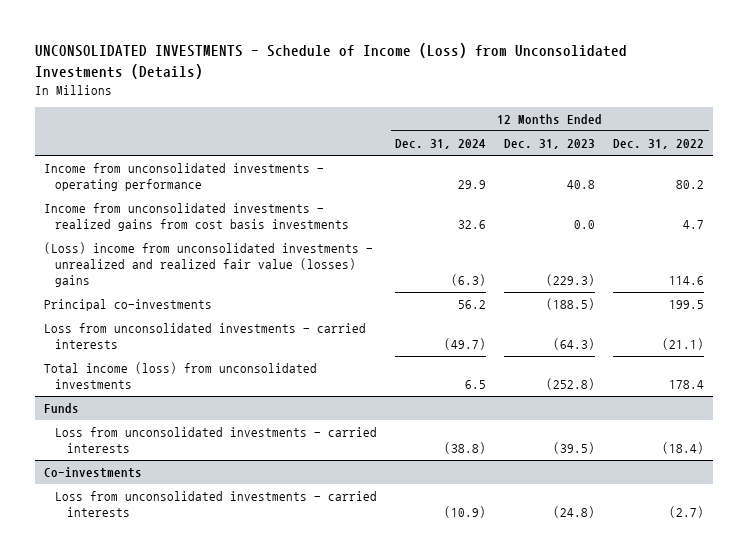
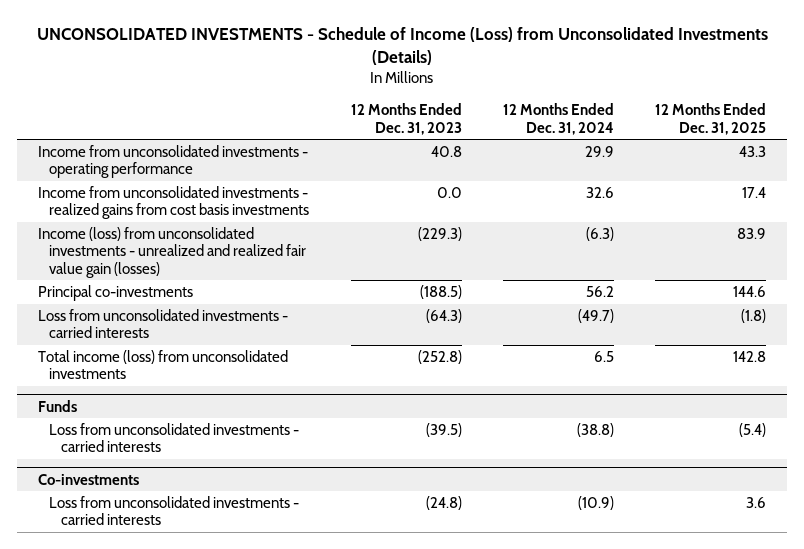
[613,139,705,150] Dec. 31, 2022 -> none
none -> [655,103,767,135] 12 Months Ended Dec. 31, 2025
[43,242,373,288] (Loss) income from unconsolidated investments - unrealized and realized fair value (losses) gains -> [37,227,307,278] Income (loss) from unconsolidated investments - unrealized and realized fair value gain (losses)

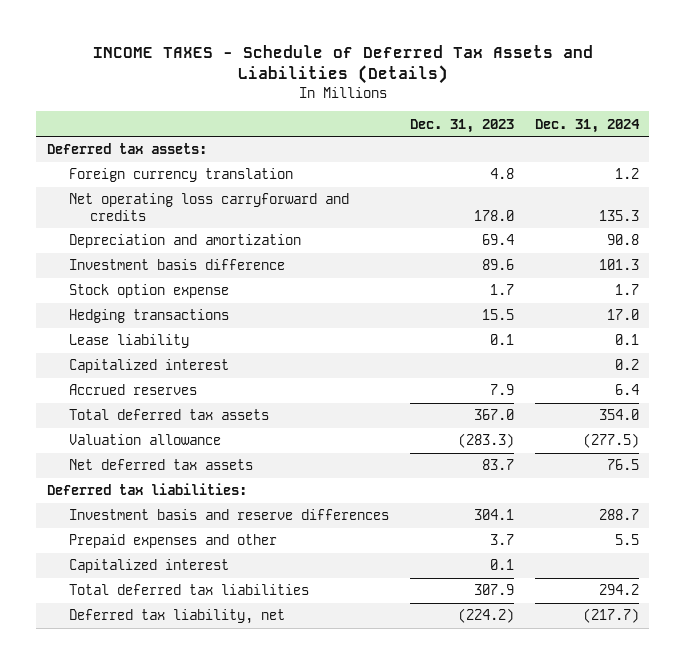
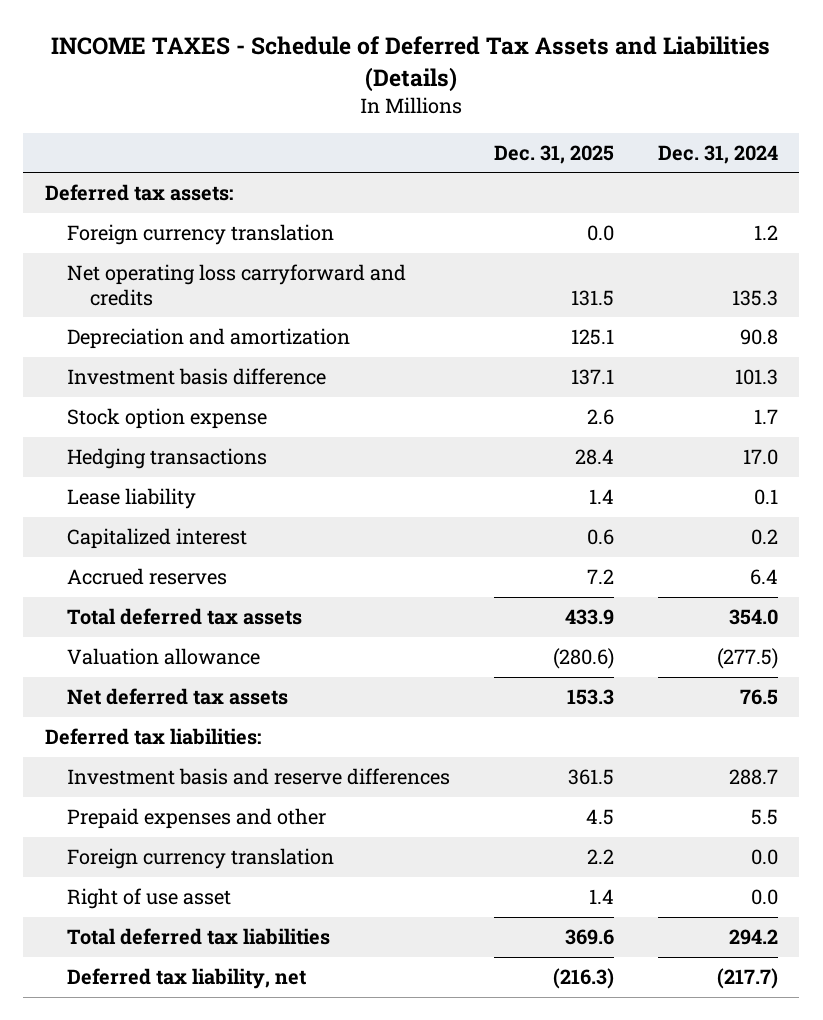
[409,118,514,133] Dec. 31, 2023 -> none
none -> [494,144,615,164] Dec. 31, 2025
[68,559,229,574] Capitalized interest -> none
none -> [67,848,335,870] Foreign currency translation
none -> [67,888,232,910] Right of use asset

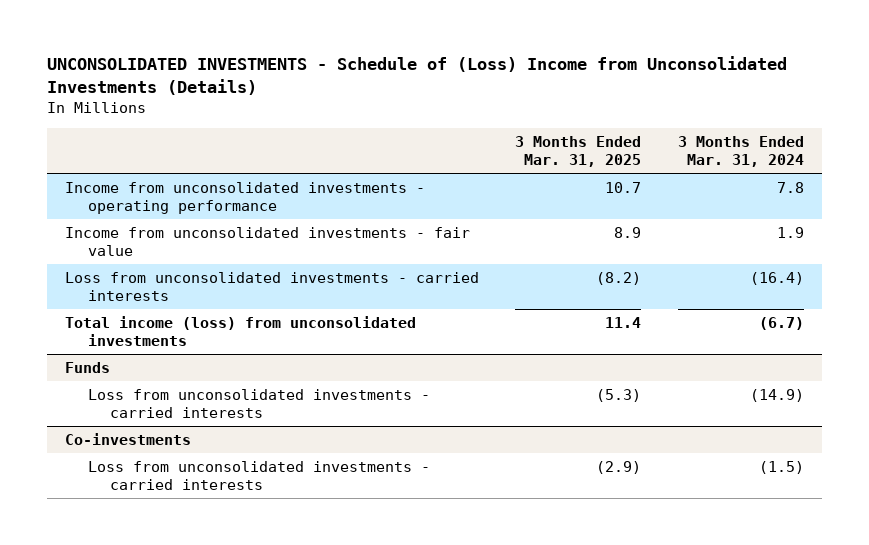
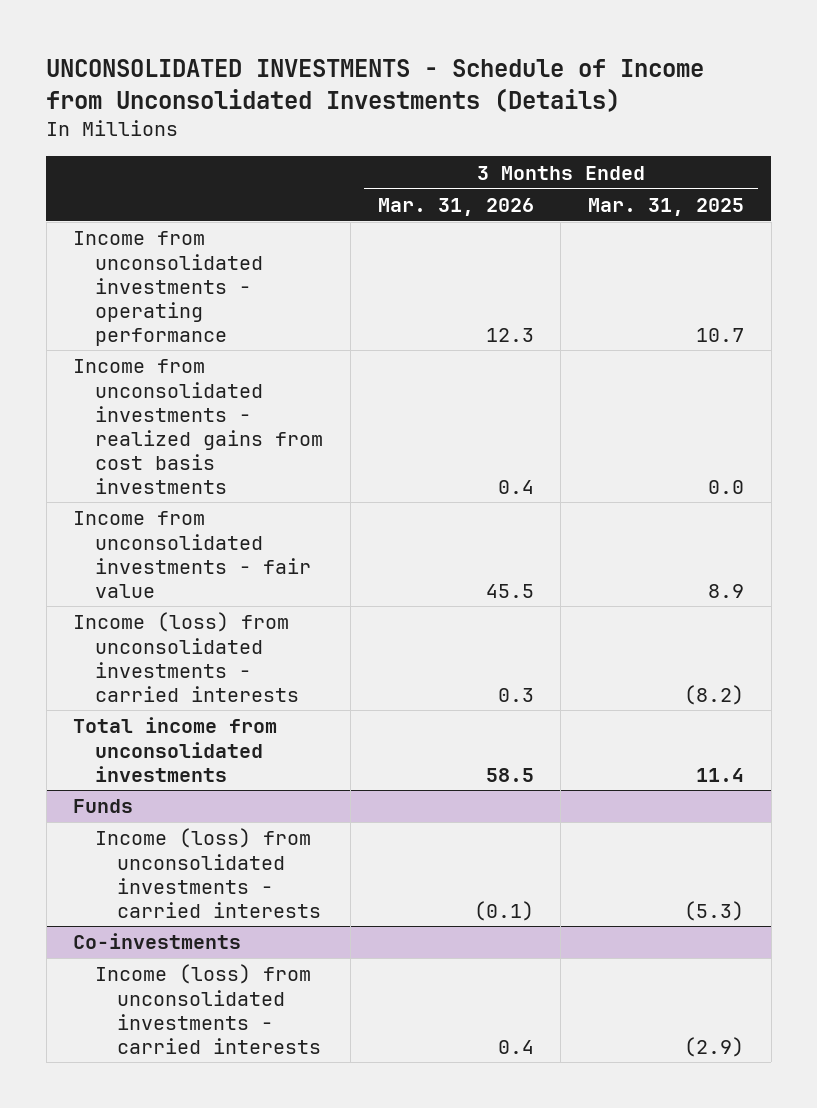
[46,56,787,96] UNCONSOLIDATED INVESTMENTS - Schedule of (Loss) Income from Unconsolidated Investments (Details) -> [46,59,705,112] UNCONSOLIDATED INVESTMENTS - Schedule of Income from Unconsolidated Investments (Details)
[677,136,804,168] 3 Months Ended Mar. 31, 2024 -> none
none -> [377,198,534,217] Mar. 31, 2026
none -> [73,359,324,494] Income from unconsolidated investments - realized gains from cost basis investments
[65,271,480,301] Loss from unconsolidated investments - carried interests -> [73,612,300,702] Income (loss) from unconsolidated investments - carried interests
[65,315,417,346] Total income (loss) from unconsolidated investments -> [73,717,278,782] Total income from unconsolidated investments
[87,388,430,418] Loss from unconsolidated investments - carried interests -> [95,828,321,918] Income (loss) from unconsolidated investments - carried interests
[87,460,430,490] Loss from unconsolidated investments - carried interests -> [95,964,321,1054] Income (loss) from unconsolidated investments - carried interests

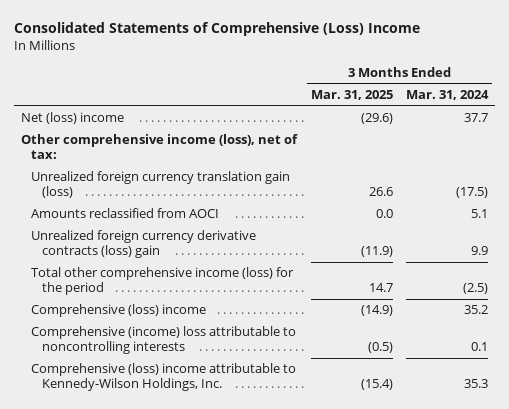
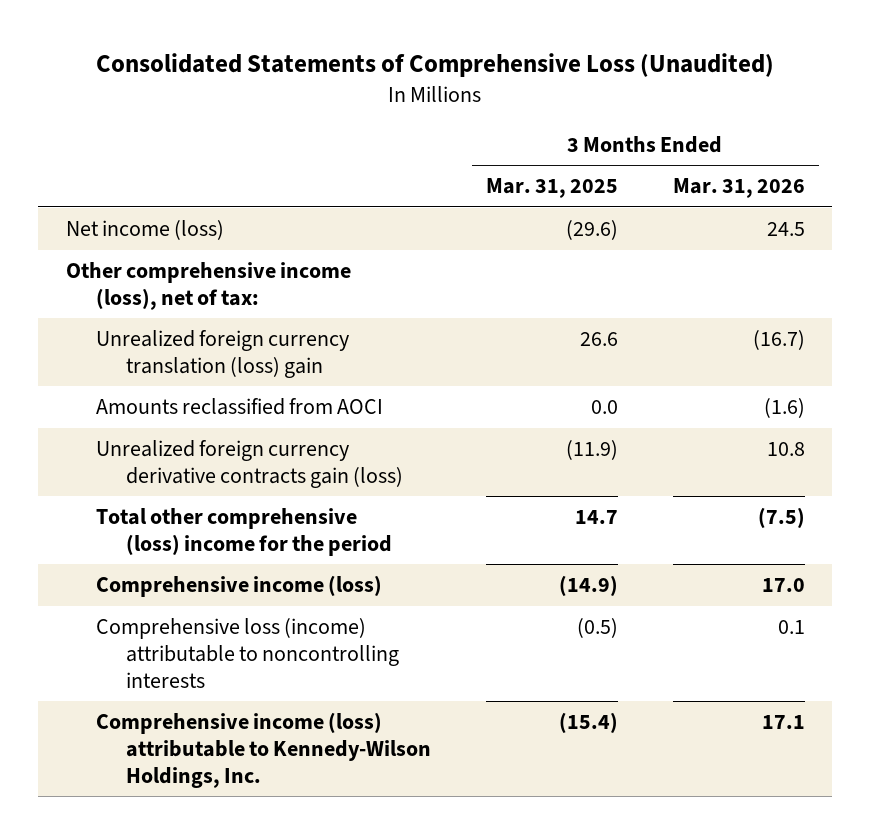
[14,22,421,37] Consolidated Statements of Comprehensive (Loss) Income -> [96,53,775,78] Consolidated Statements of Comprehensive Loss (Unaudited)
[406,90,490,101] Mar. 31, 2024 -> none
none -> [672,178,805,199] Mar. 31, 2026
[20,112,124,125] Net (loss) income -> [65,219,224,240] Net income (loss)
[31,171,291,199] Unrealized foreign currency translation gain (loss) -> [96,329,350,378] Unrealized foreign currency translation (loss) gain
[31,230,257,259] Unrealized foreign currency derivative contracts (loss) gain -> [96,439,404,488] Unrealized foreign currency derivative contracts gain (loss)
[31,267,295,296] Total other comprehensive income (loss) for the period -> [96,507,393,556] Total other comprehensive (loss) income for the period
[31,304,207,318] Comprehensive (loss) income -> [96,574,383,597] Comprehensive income (loss)
[31,326,297,355] Comprehensive (income) loss attributable to noncontrolling interests -> [96,617,400,688] Comprehensive loss (income) attributable to noncontrolling interests
[31,363,297,392] Comprehensive (loss) income attributable to Kennedy-Wilson Holdings, Inc. -> [96,711,432,788] Comprehensive income (loss) attributable to Kennedy-Wilson Holdings, Inc.

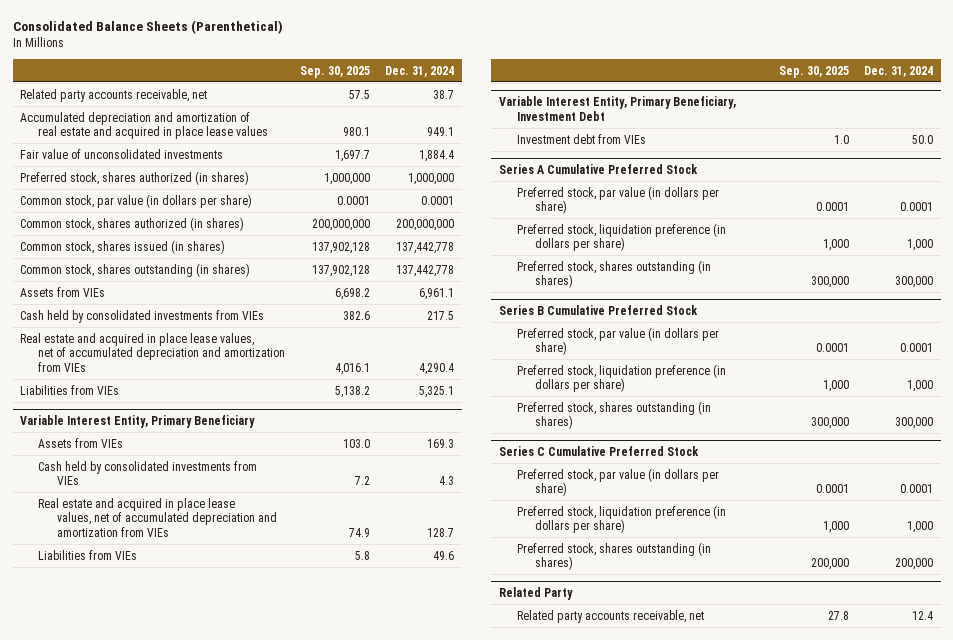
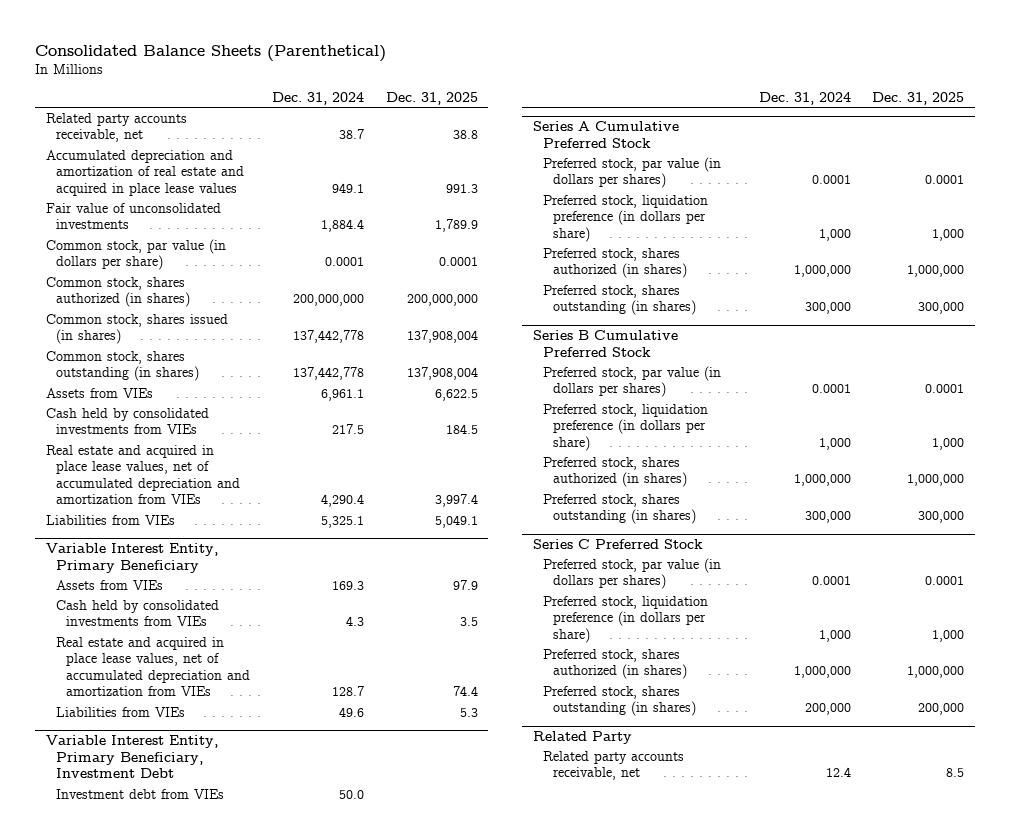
[300,65,371,78] Sep. 30, 2025 -> none
none -> [385,91,478,105] Dec. 31, 2025
[20,170,250,185] Preferred stock, shares authorized (in shares) -> none
[517,185,720,215] Preferred stock, par value (in dollars per share) -> [542,156,721,189] Preferred stock, par value (in dollars per shares)
none -> [542,247,687,279] Preferred stock, shares authorized (in shares)
[517,326,720,356] Preferred stock, par value (in dollars per share) -> [542,365,721,398] Preferred stock, par value (in dollars per shares)
none -> [542,456,687,488] Preferred stock, shares authorized (in shares)
[498,445,699,456] Series C Cumulative Preferred Stock -> [532,538,703,549] Series C Preferred Stock
[517,467,720,497] Preferred stock, par value (in dollars per share) -> [542,557,721,590] Preferred stock, par value (in dollars per shares)
none -> [542,648,687,680] Preferred stock, shares authorized (in shares)

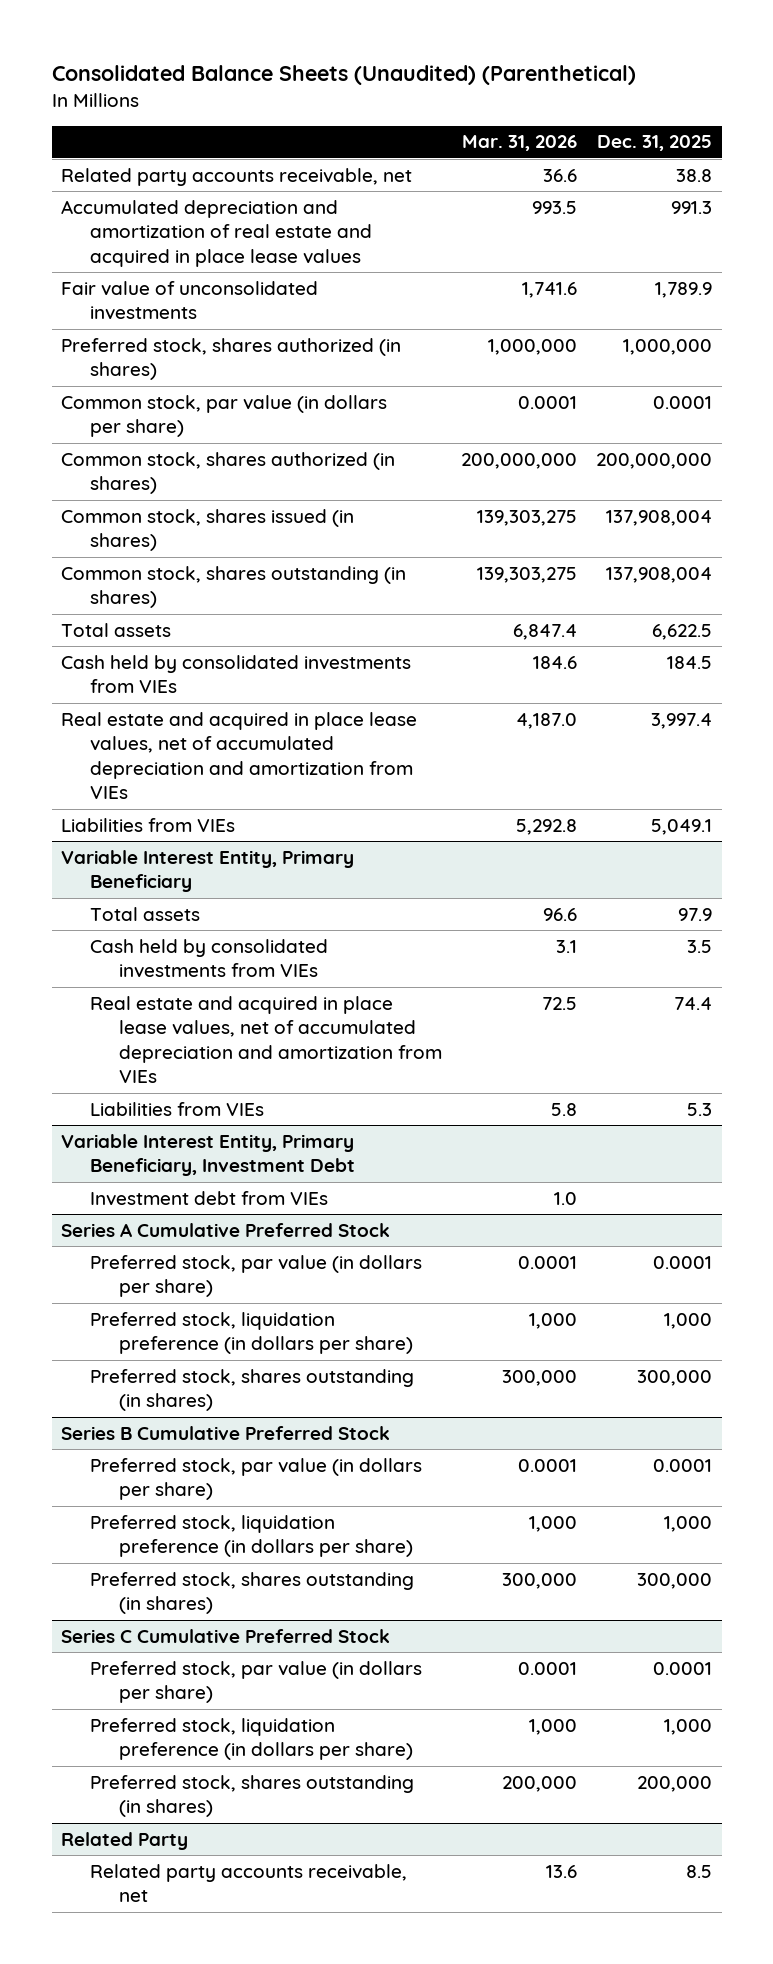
[34,44,386,62] Consolidated Balance Sheets (Parenthetical) -> [51,65,636,86] Consolidated Balance Sheets (Unaudited) (Parenthetical)
[271,91,364,105] Dec. 31, 2024 -> none
none -> [461,135,577,152] Mar. 31, 2026
none -> [61,337,402,381] Preferred stock, shares authorized (in shares)
[45,387,153,398] Assets from VIEs -> [61,622,172,637] Total assets
[55,579,163,590] Assets from VIEs -> [90,906,201,921] Total assets
[542,156,721,189] Preferred stock, par value (in dollars per shares) -> [90,1254,423,1298] Preferred stock, par value (in dollars per share)
[542,247,687,279] Preferred stock, shares authorized (in shares) -> none
[542,365,721,398] Preferred stock, par value (in dollars per shares) -> [90,1457,423,1501] Preferred stock, par value (in dollars per share)
[542,456,687,488] Preferred stock, shares authorized (in shares) -> none
[532,538,703,549] Series C Preferred Stock -> [61,1628,391,1643] Series C Cumulative Preferred Stock
[542,557,721,590] Preferred stock, par value (in dollars per shares) -> [90,1660,423,1704] Preferred stock, par value (in dollars per share)
[542,648,687,680] Preferred stock, shares authorized (in shares) -> none

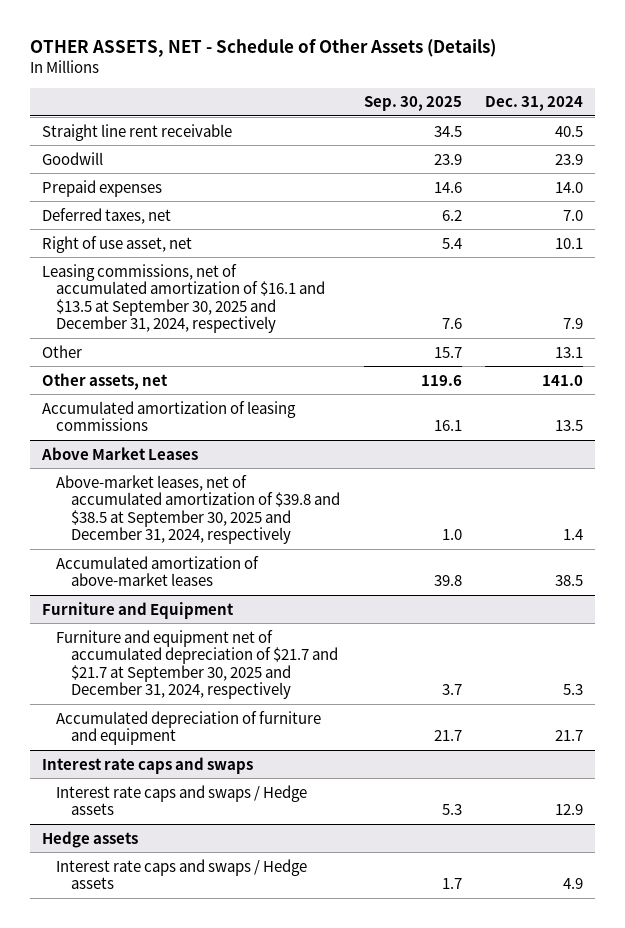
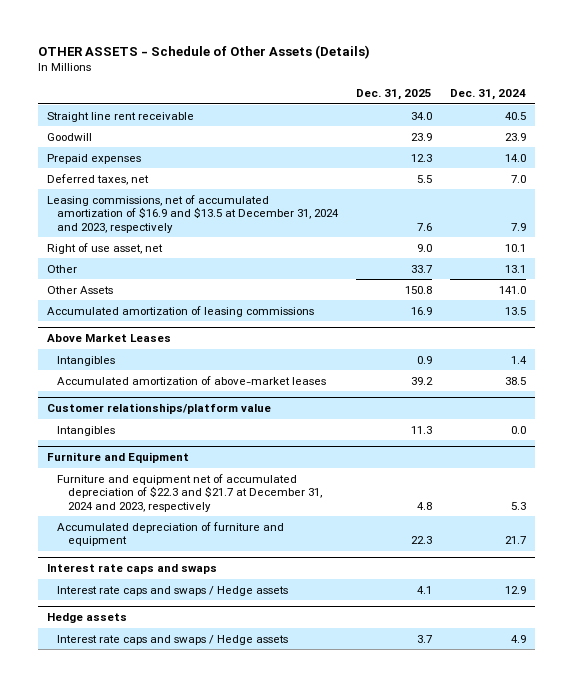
[29,38,496,57] OTHER ASSETS, NET - Schedule of Other Assets (Details) -> [38,44,371,59] OTHER ASSETS - Schedule of Other Assets (Details)
[363,96,462,112] Sep. 30, 2025 -> none
none -> [356,89,433,101] Dec. 31, 2025
none -> [47,194,340,233] Leasing commissions, net of accumulated amortization of $16.9 and $13.5 at December 31, 2024 and 2023, respectively
[41,263,326,334] Leasing commissions, net of accumulated amortization of $16.1 and $13.5 at September 30, 2025 and December 31, 2024, respectively -> none
[41,372,168,390] Other assets, net -> [47,285,114,294] Other Assets
[56,474,341,545] Above-market leases, net of accumulated amortization of $39.8 and $38.5 at September 30, 2025 and December 31, 2024, respectively -> [57,355,116,366] Intangibles
none -> [47,403,272,415] Customer relationships/platform value
none -> [57,425,116,436] Intangibles
[56,629,339,700] Furniture and equipment net of accumulated depreciation of $21.7 and $21.7 at September 30, 2025 and December 31, 2024, respectively -> [57,473,322,512] Furniture and equipment net of accumulated depreciation of $22.3 and $21.7 at December 31, 2024 and 2023, respectively

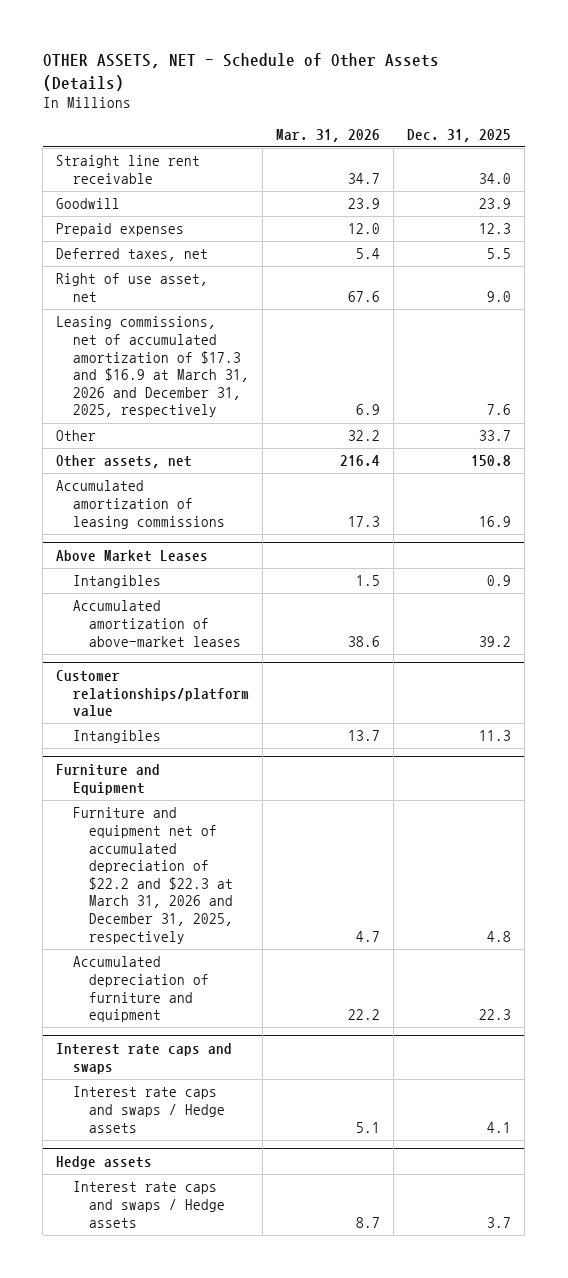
[38,44,371,59] OTHER ASSETS - Schedule of Other Assets (Details) -> [42,53,439,91] OTHER ASSETS, NET - Schedule of Other Assets (Details)
[449,89,526,101] Dec. 31, 2024 -> none
none -> [276,128,381,142] Mar. 31, 2026
[47,194,340,233] Leasing commissions, net of accumulated amortization of $16.9 and $13.5 at December 31, 2024 and 2023, respectively -> none
none -> [56,316,249,418] Leasing commissions, net of accumulated amortization of $17.3 and $16.9 at March 31, 2026 and December 31, 2025, respectively
[47,285,114,294] Other Assets -> [56,455,193,469] Other assets, net
[57,473,322,512] Furniture and equipment net of accumulated depreciation of $22.3 and $21.7 at December 31, 2024 and 2023, respectively -> [72,807,234,944] Furniture and equipment net of accumulated depreciation of $22.2 and $22.3 at March 31, 2026 and December 31, 2025, respectively

